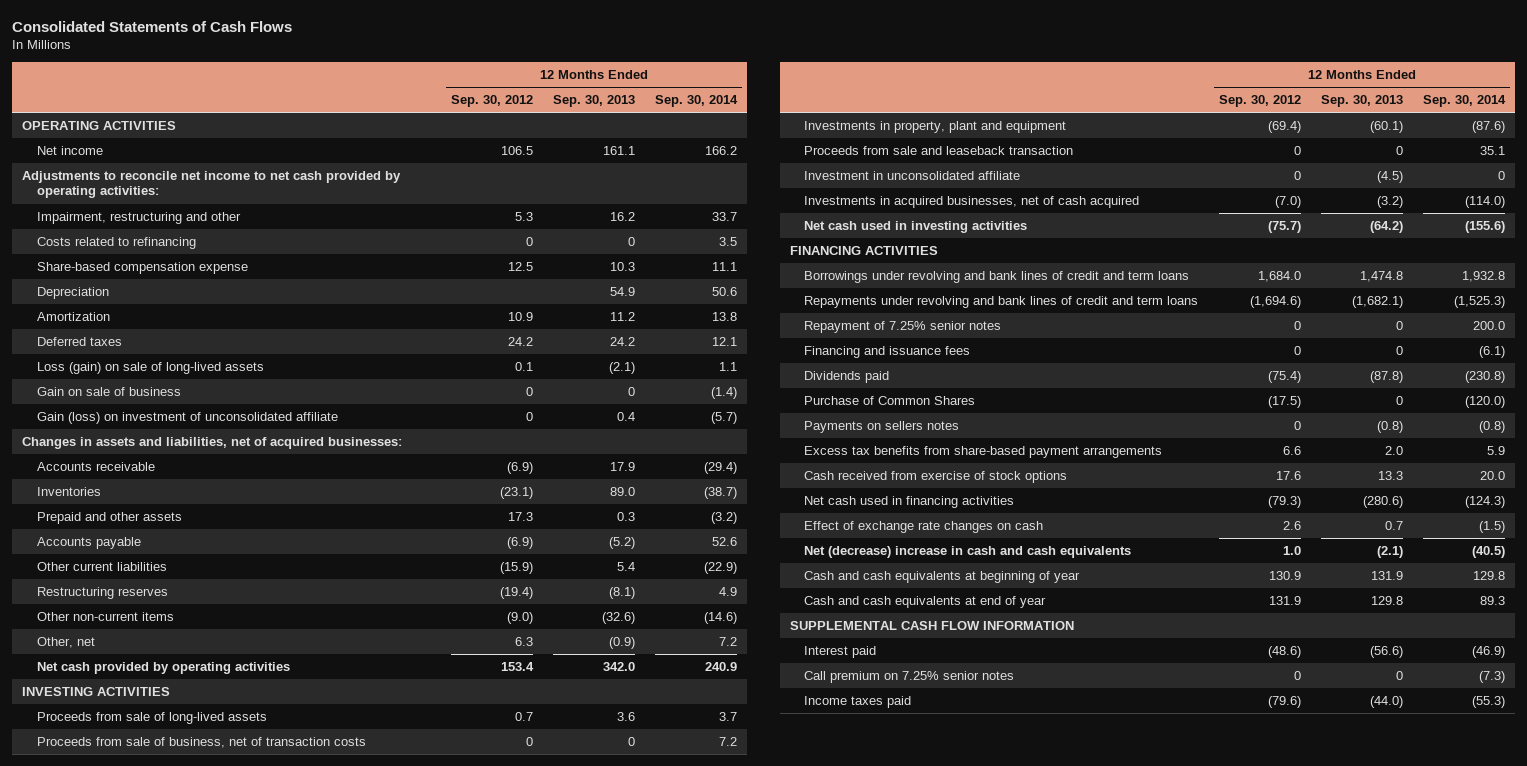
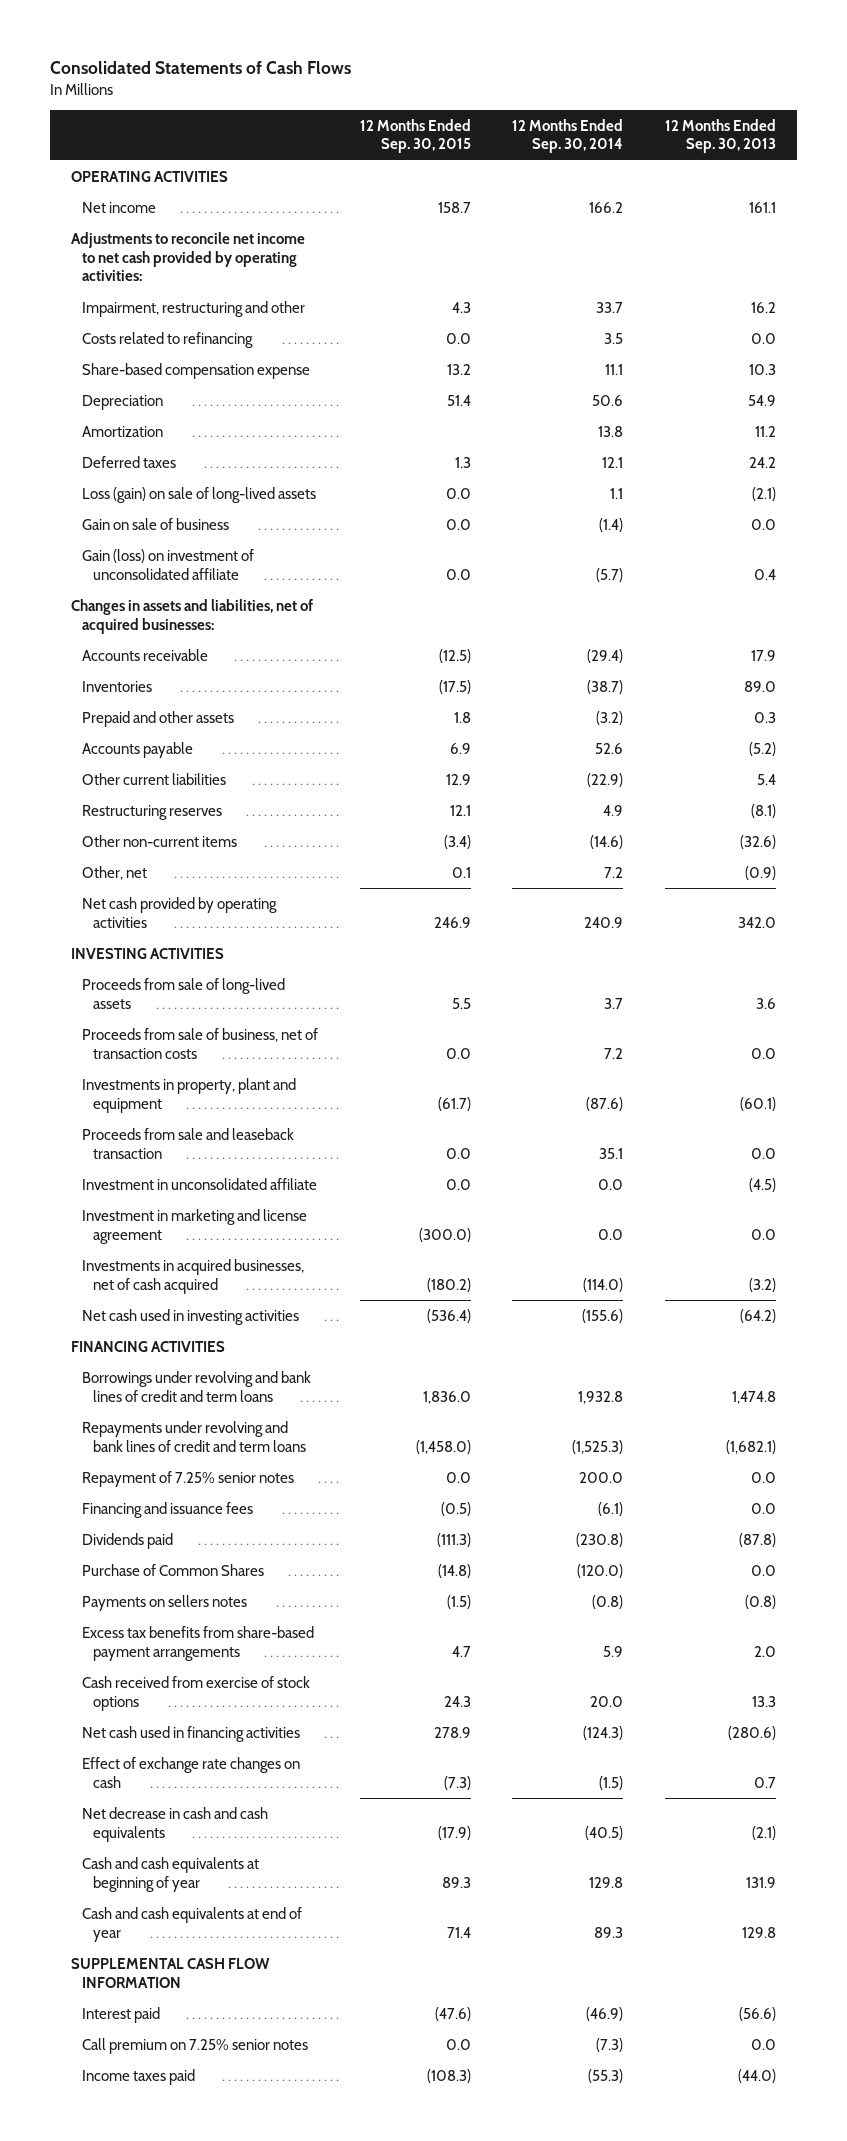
[450,95,533,108] Sep. 30, 2012 -> none
none -> [359,118,471,154] 12 Months Ended Sep. 30, 2015
[627,236,635,246] 0 -> [750,332,776,344] 0.0
[627,386,635,396] 0 -> [750,518,776,530] 0.0
[627,736,635,746] 0 -> [750,1047,776,1059] 0.0
[1395,145,1403,155] 0 -> [750,1147,776,1159] 0.0
[1498,170,1506,180] 0 -> [598,1178,624,1190] 0.0
none -> [82,1208,308,1244] Investment in marketing and license agreement
[1395,320,1403,330] 0 -> [750,1471,776,1483] 0.0
[1395,345,1403,355] 0 -> [750,1502,776,1514] 0.0
[1395,395,1403,405] 0 -> [750,1564,776,1576] 0.0
[804,545,1132,558] Net (decrease) increase in cash and cash equivalents -> [82,1806,269,1842] Net decrease in cash and cash equivalents
[1395,670,1403,680] 0 -> [750,2038,776,2050] 0.0

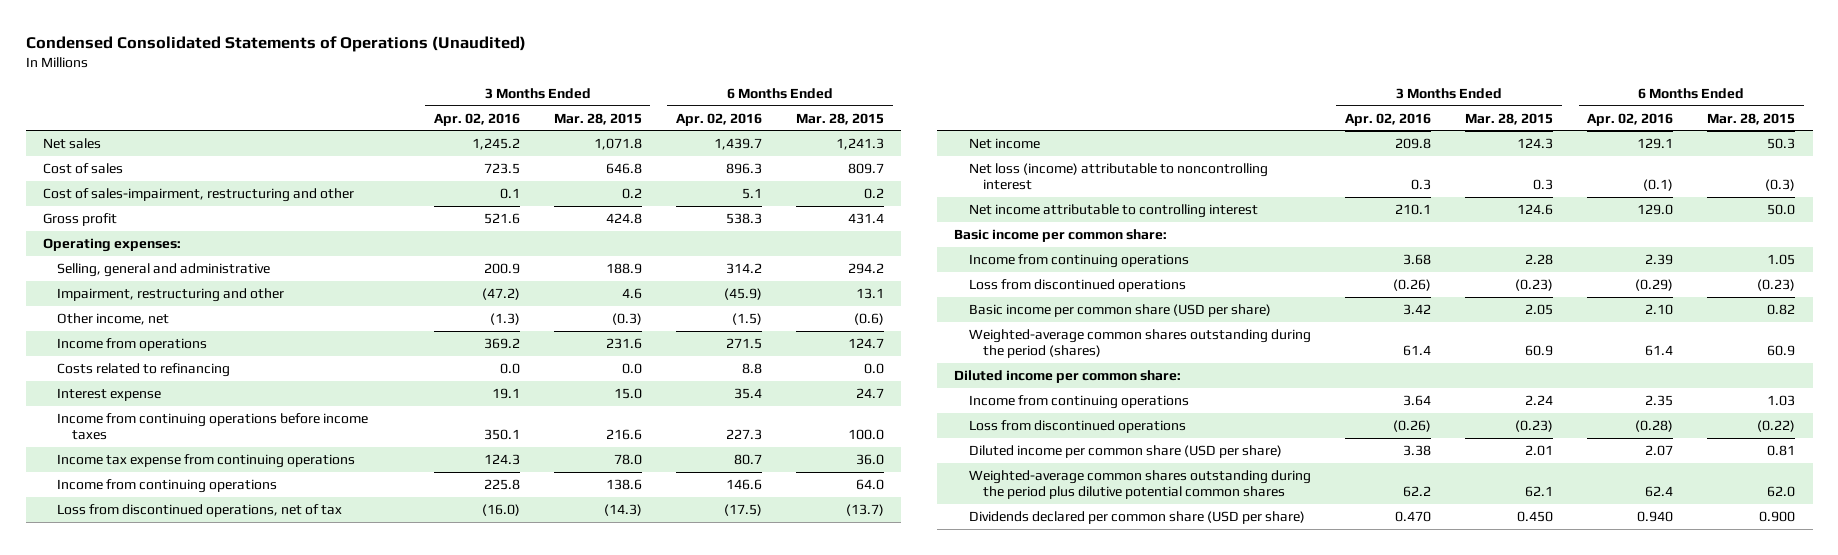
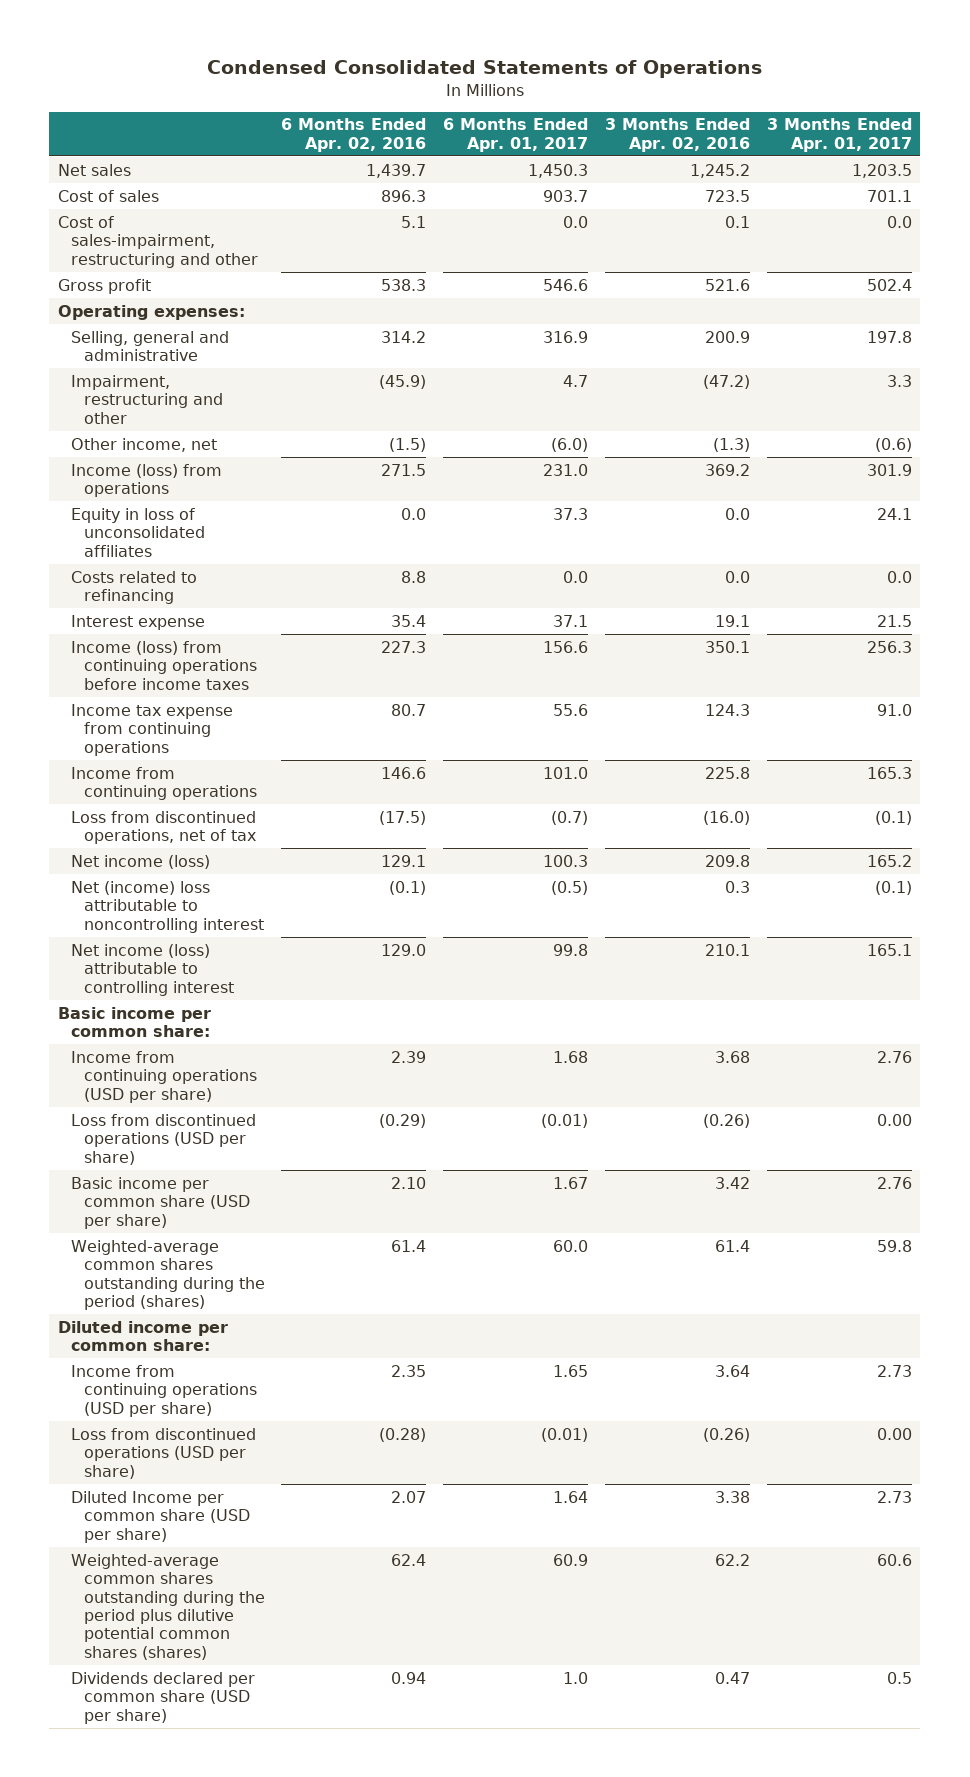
[25,35,526,52] Condensed Consolidated Statements of Operations (Unaudited) -> [206,60,762,79] Condensed Consolidated Statements of Operations
[553,112,642,125] Mar. 28, 2015 -> none
[796,112,885,125] Mar. 28, 2015 -> none
none -> [443,118,589,152] 6 Months Ended Apr. 01, 2017
none -> [766,118,912,152] 3 Months Ended Apr. 01, 2017
[57,337,208,351] Income from operations -> [70,463,222,498] Income (loss) from operations
none -> [70,507,205,557] Equity in loss of unconsolidated affiliates
[57,412,369,441] Income from continuing operations before income taxes -> [70,640,257,690] Income (loss) from continuing operations before income taxes
[968,137,1040,149] Net income -> [70,854,210,869] Net income (loss)
[968,162,1268,191] Net loss (income) attributable to noncontrolling interest -> [70,880,264,933] Net (income) loss attributable to noncontrolling interest
[968,203,1258,218] Net income attributable to controlling interest -> [70,943,234,996] Net income (loss) attributable to controlling interest
[968,253,1189,268] Income from continuing operations -> [70,1050,257,1103] Income from continuing operations (USD per share)
[968,278,1186,292] Loss from discontinued operations -> [70,1113,256,1165] Loss from discontinued operations (USD per share)
[968,394,1189,409] Income from continuing operations -> [70,1364,257,1417] Income from continuing operations (USD per share)
[968,419,1186,433] Loss from discontinued operations -> [70,1427,256,1479] Loss from discontinued operations (USD per share)
[968,444,1282,458] Diluted income per common share (USD per share) -> [70,1490,250,1543] Diluted Income per common share (USD per share)
[968,469,1311,500] Weighted-average common shares outstanding during the period plus dilutive potential common shares -> [70,1553,265,1660] Weighted-average common shares outstanding during the period plus dilutive potential common shares (shares)
[1394,510,1431,522] 0.470 -> [715,1671,751,1684] 0.47
[1637,510,1674,522] 0.940 -> [391,1671,427,1684] 0.94

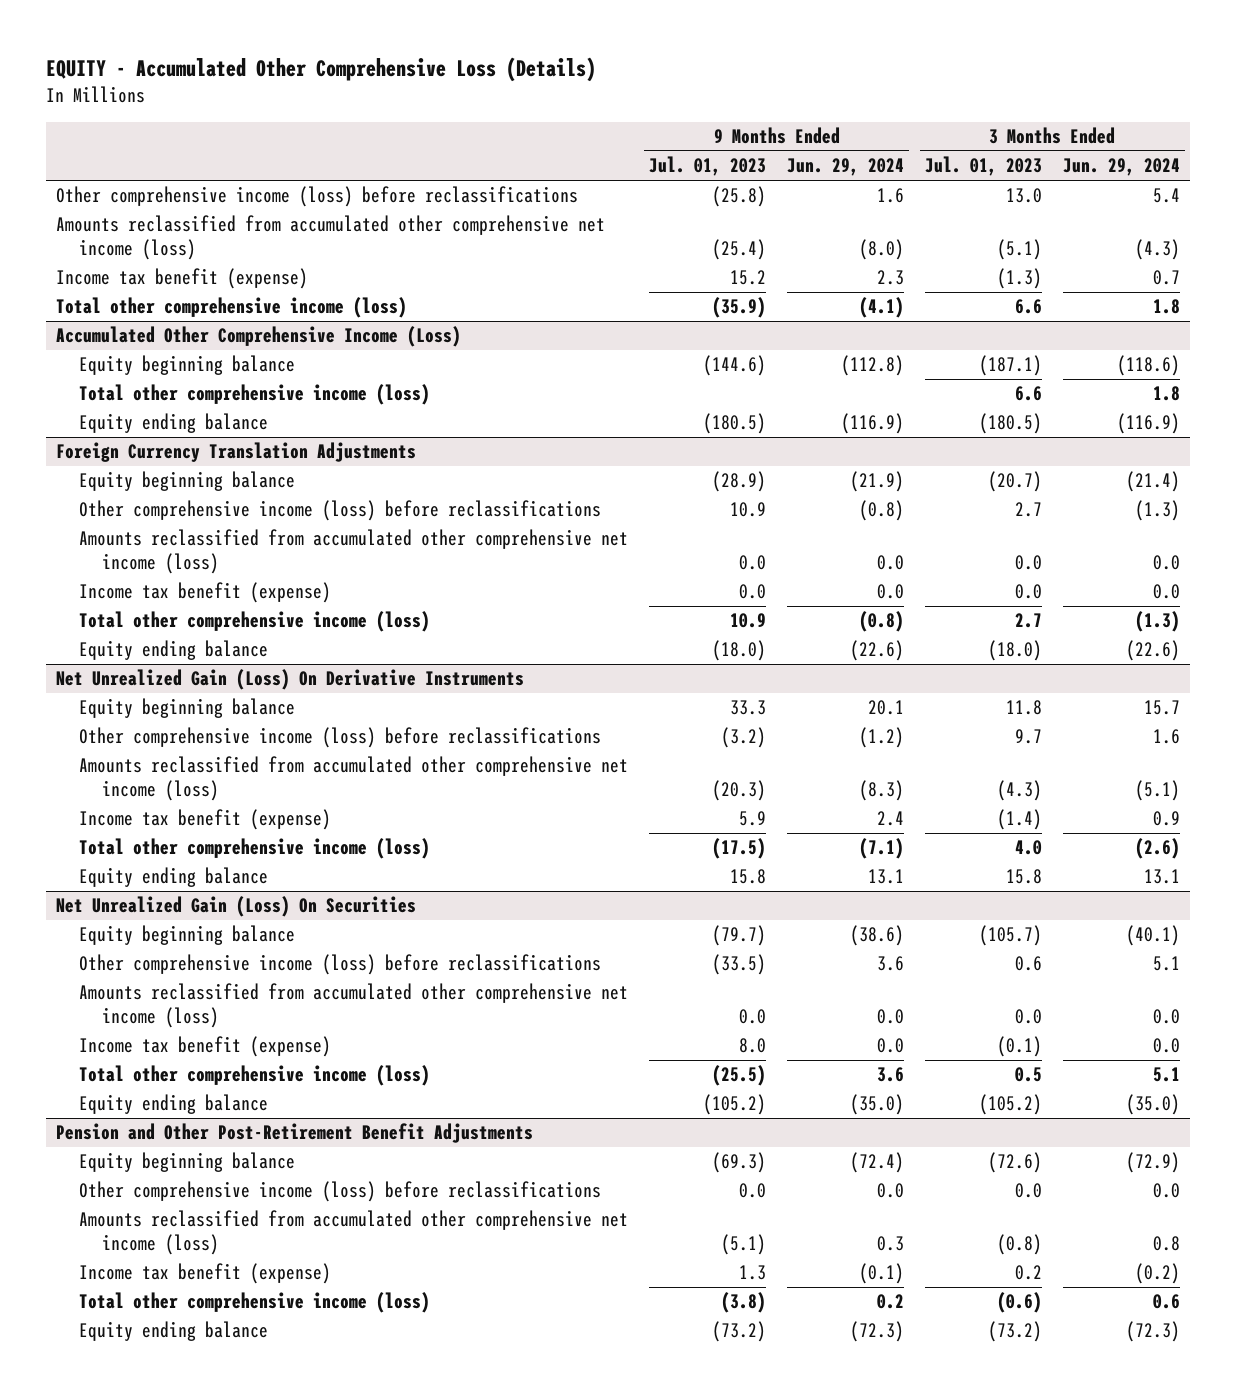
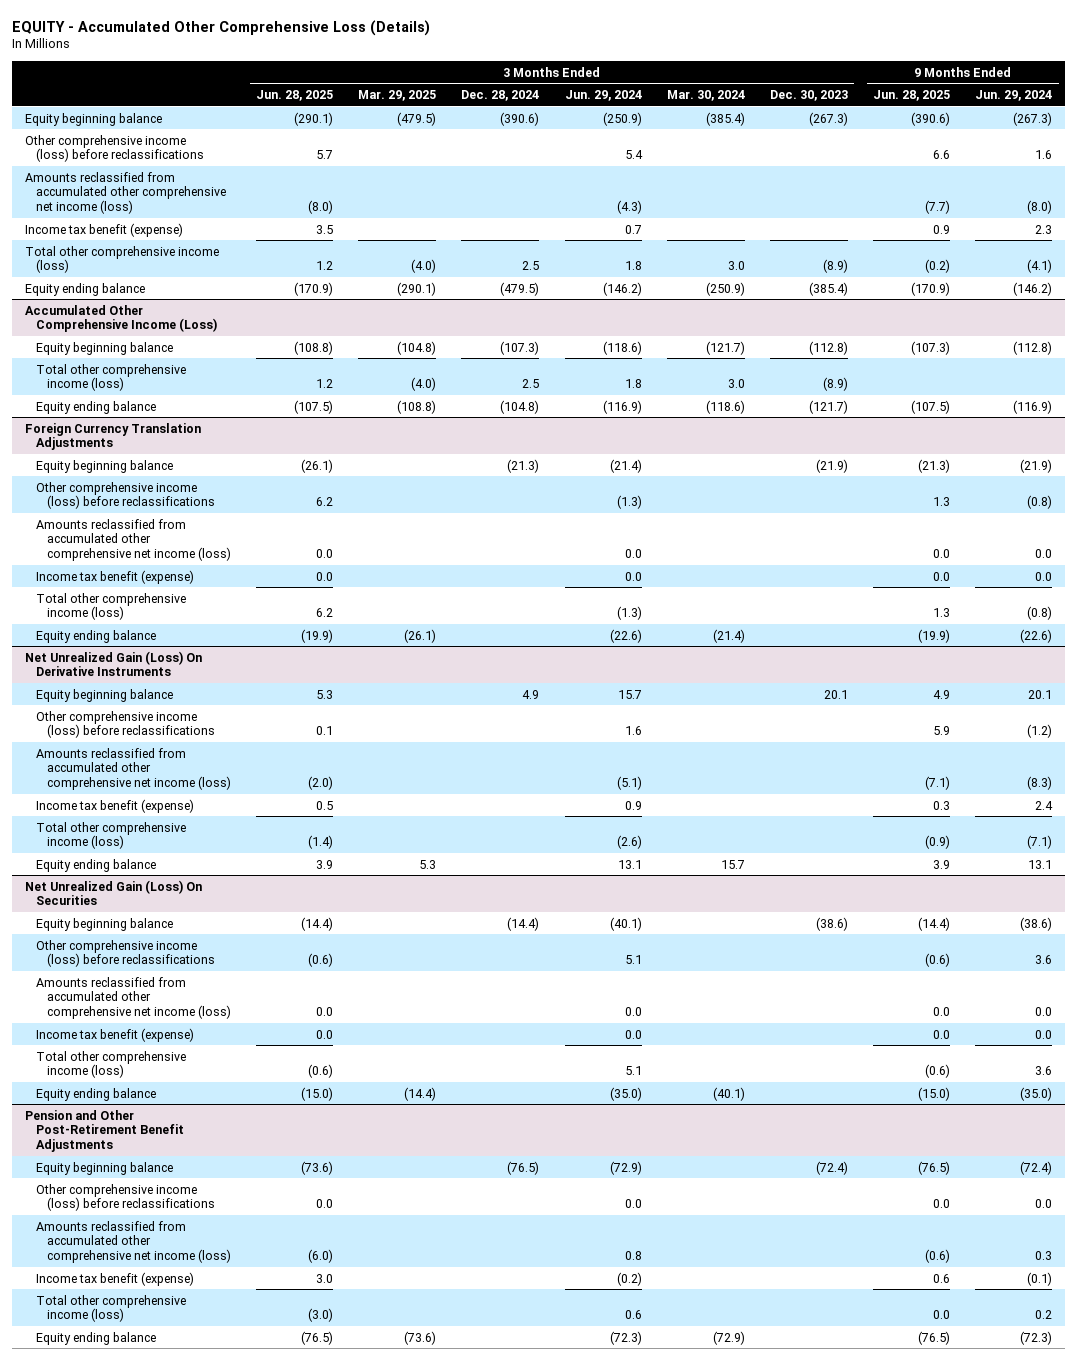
[649,156,767,177] Jul. 01, 2023 -> none
[924,156,1042,177] Jul. 01, 2023 -> none
none -> [256,89,334,101] Jun. 28, 2025
none -> [358,89,437,101] Mar. 29, 2025
none -> [461,89,540,101] Dec. 28, 2024
none -> [666,89,745,101] Mar. 30, 2024
none -> [769,89,848,101] Dec. 30, 2023
none -> [873,89,951,101] Jun. 28, 2025
none -> [24,112,162,126] Equity beginning balance
none -> [24,282,145,296] Equity ending balance

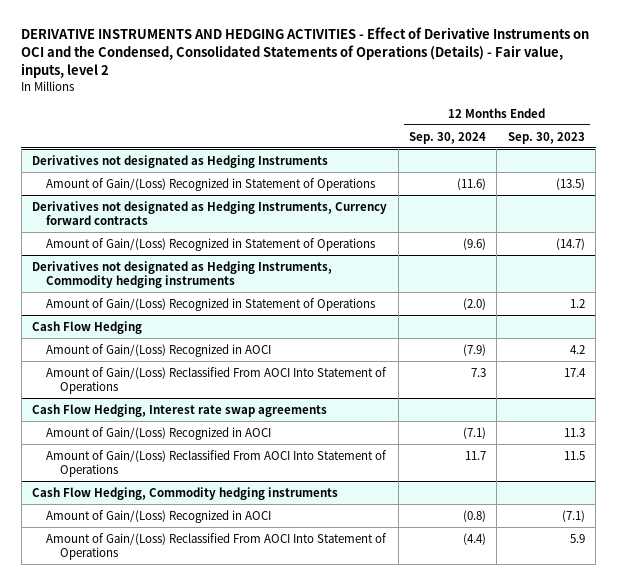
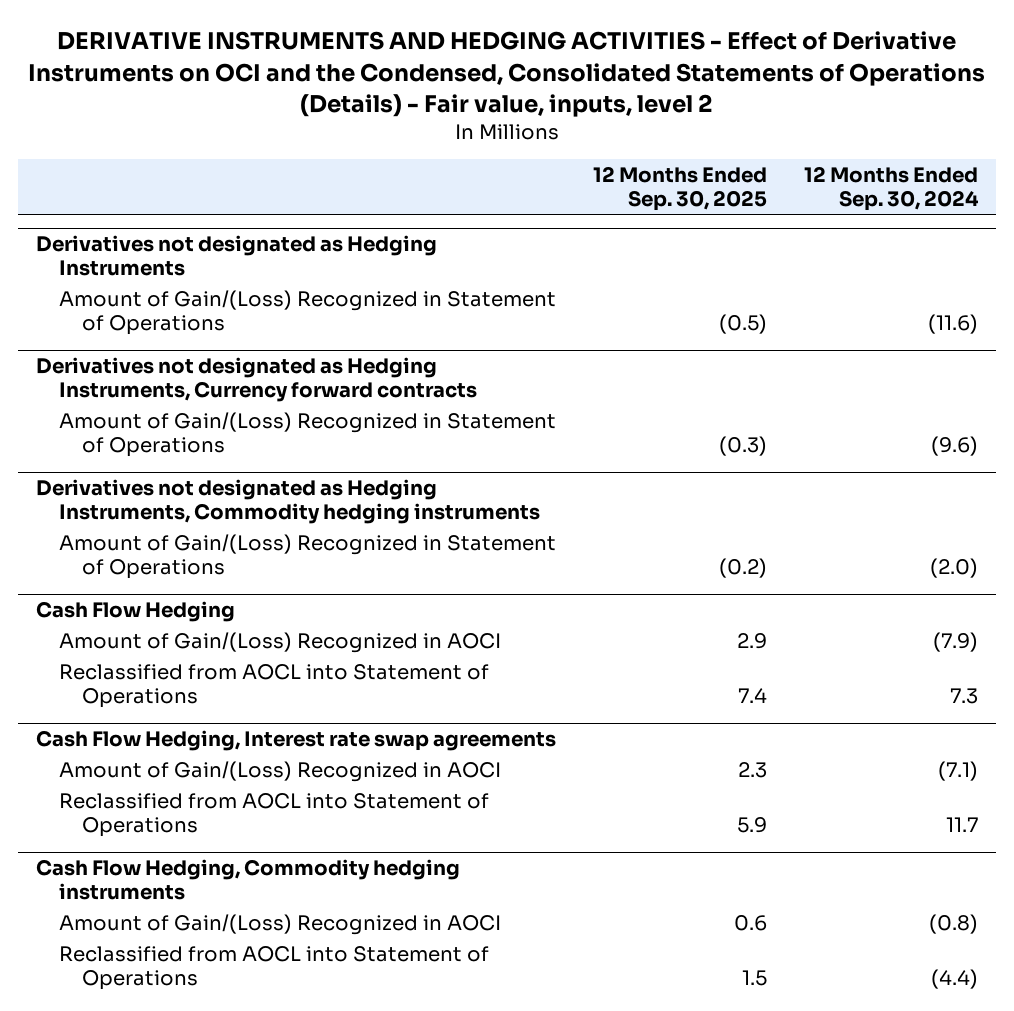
[507,131,585,144] Sep. 30, 2023 -> none
none -> [593,166,768,212] 12 Months Ended Sep. 30, 2025
[46,366,388,394] Amount of Gain/(Loss) Reclassified From AOCI Into Statement of Operations -> [59,663,490,709] Reclassified from AOCL into Statement of Operations
[46,449,388,477] Amount of Gain/(Loss) Reclassified From AOCI Into Statement of Operations -> [59,792,490,838] Reclassified from AOCL into Statement of Operations
[46,532,388,560] Amount of Gain/(Loss) Reclassified From AOCI Into Statement of Operations -> [59,945,490,991] Reclassified from AOCL into Statement of Operations

